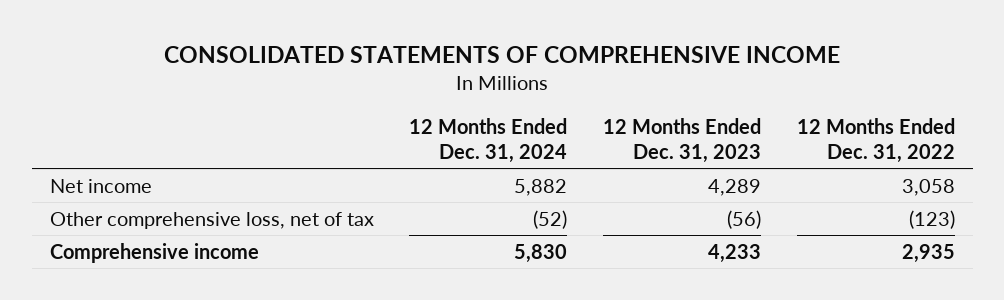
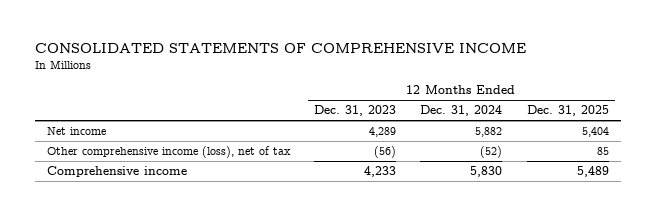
[796,117,955,164] 12 Months Ended Dec. 31, 2022 -> none
none -> [526,105,609,117] Dec. 31, 2025
[49,211,374,229] Other comprehensive loss, net of tax -> [47,145,292,158] Other comprehensive income (loss), net of tax

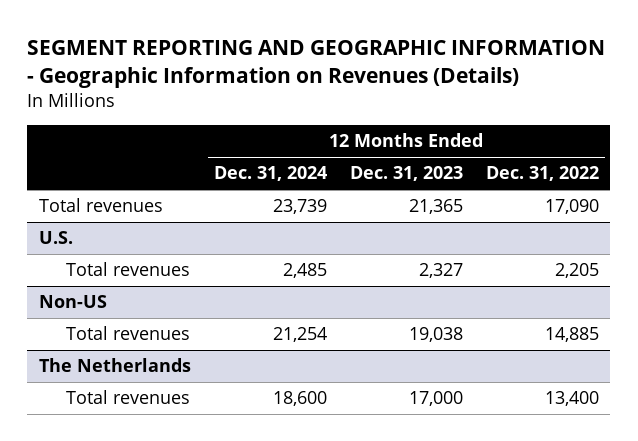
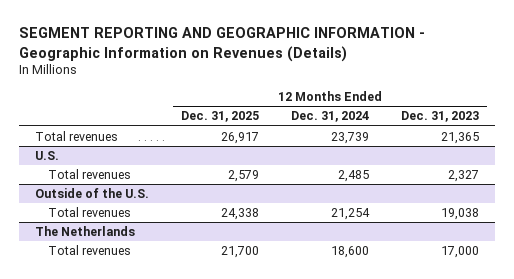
[485,166,599,182] Dec. 31, 2022 -> none
none -> [181,111,260,123] Dec. 31, 2025
[38,295,107,309] Non-US -> [35,188,150,199] Outside of the U.S.

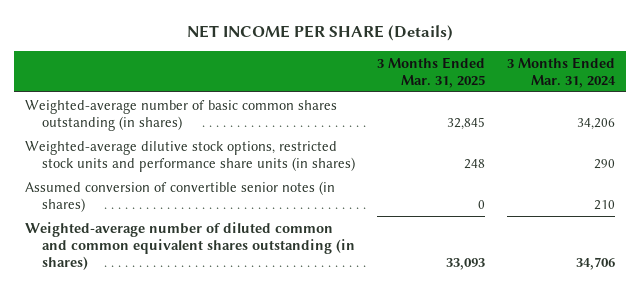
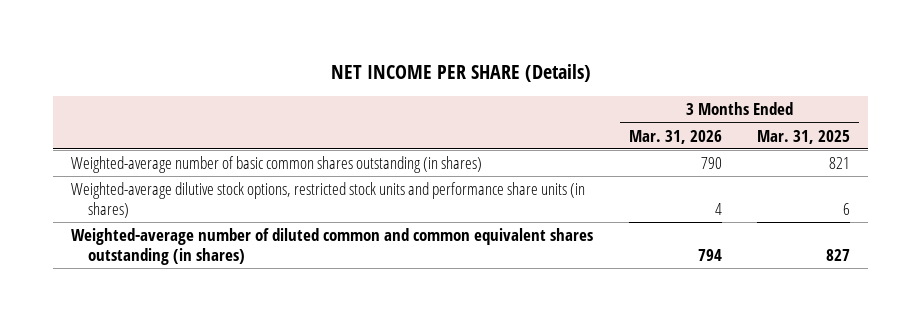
[506,56,616,88] 3 Months Ended Mar. 31, 2024 -> none
none -> [628,129,722,144] Mar. 31, 2026
[25,180,336,212] Assumed conversion of convertible senior notes (in shares) -> none
[447,116,486,130] 32,845 -> [829,157,851,170] 821
[464,158,486,169] 248 -> [843,203,851,216] 6
[446,257,486,270] 33,093 -> [826,249,851,262] 827

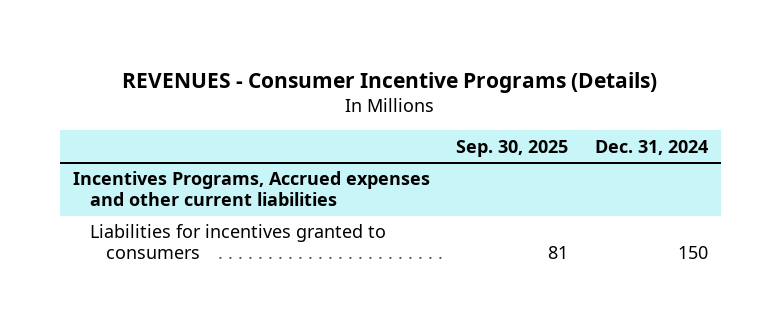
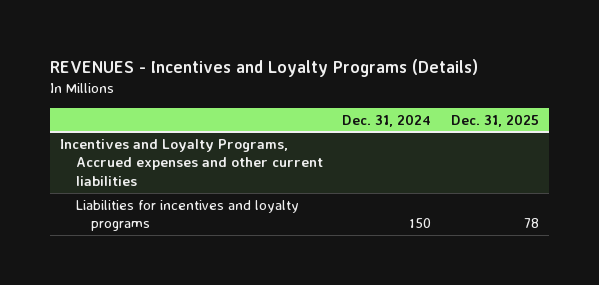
[122,72,658,94] REVENUES - Consumer Incentive Programs (Details) -> [50,59,479,78] REVENUES - Incentives and Loyalty Programs (Details)
[456,139,569,157] Sep. 30, 2025 -> none
none -> [450,113,539,127] Dec. 31, 2025
[73,171,431,207] Incentives Programs, Accrued expenses and other current liabilities -> [60,138,323,187] Incentives and Loyalty Programs, Accrued expenses and other current liabilities
[89,224,386,260] Liabilities for incentives granted to consumers -> [75,199,299,232] Liabilities for incentives and loyalty programs

